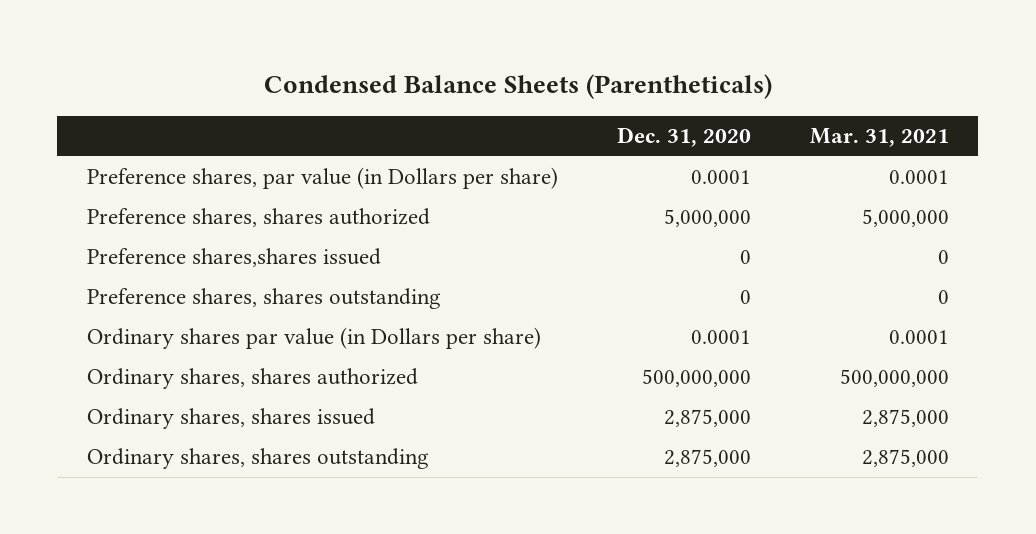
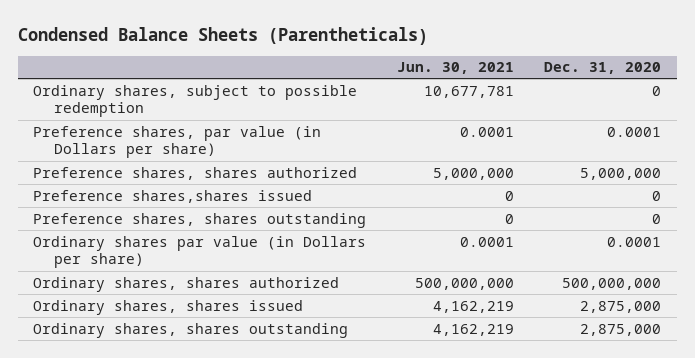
[809,128,949,148] Mar. 31, 2021 -> none
none -> [396,62,514,75] Jun. 30, 2021
none -> [33,84,358,118] Ordinary shares, subject to possible redemption

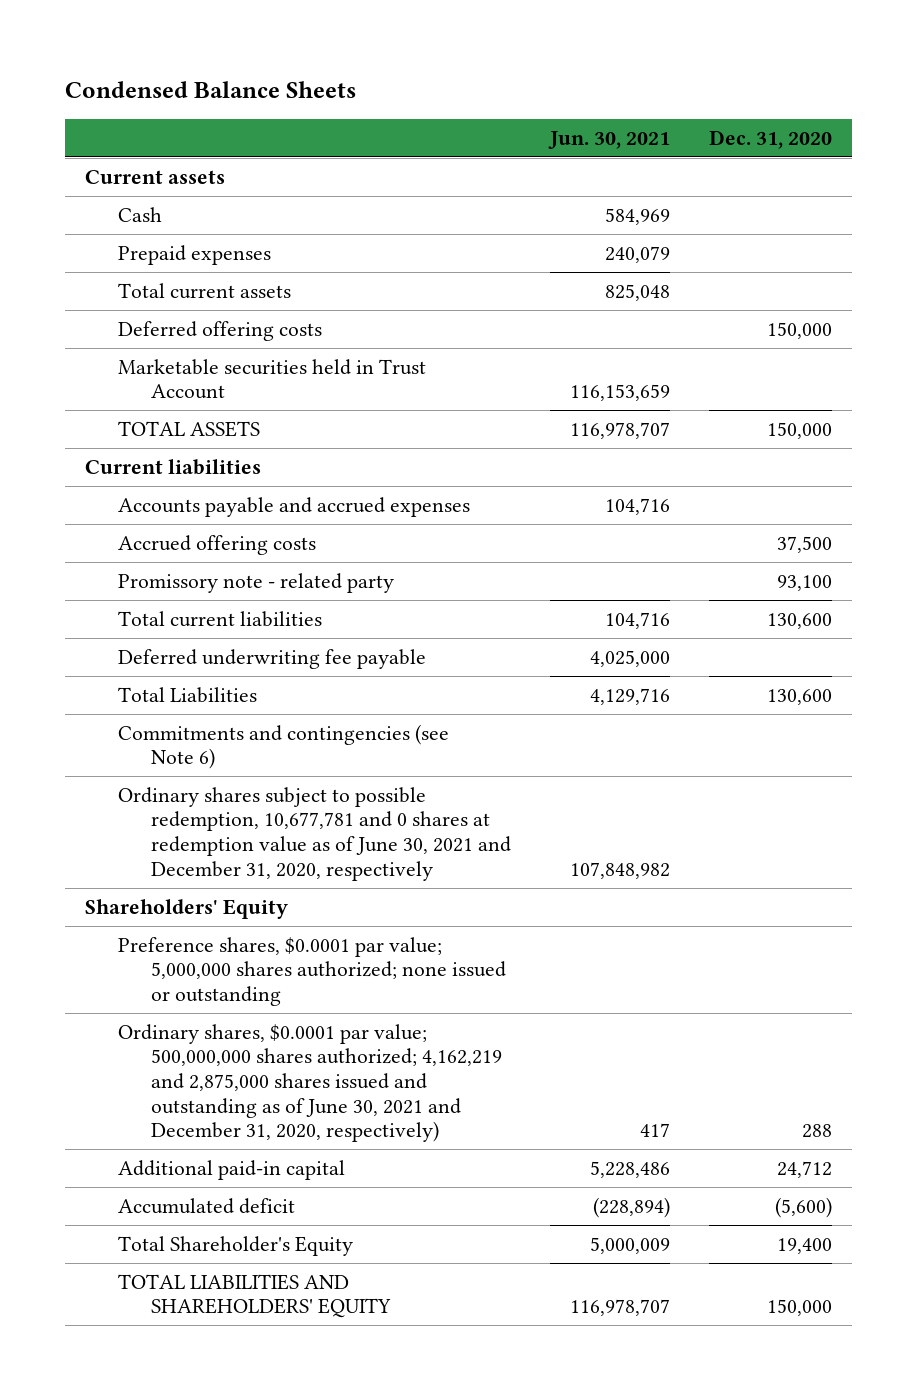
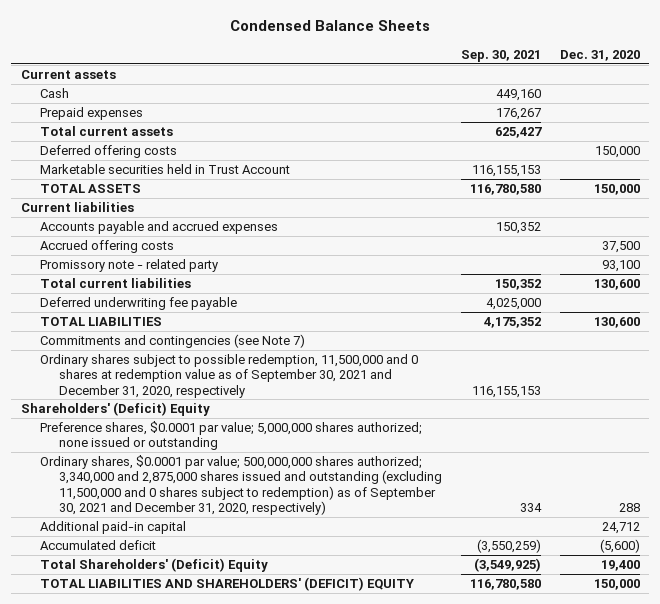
[547,131,670,150] Jun. 30, 2021 -> none
none -> [461,49,542,62] Sep. 30, 2021
[117,686,257,703] Total Liabilities -> [39,317,162,327] TOTAL LIABILITIES
[117,723,449,770] Commitments and contingencies (see Note 6) -> [39,334,305,349] Commitments and contingencies (see Note 7)
[117,786,511,881] Ordinary shares subject to possible redemption, 10,677,781 and 0 shares at redemption value as of June 30, 2021 and December 31, 2020, respectively -> [39,354,418,398] Ordinary shares subject to possible redemption, 11,500,000 and 0 shares at redemption value as of September 30, 2021 and December 31, 2020, respectively
[84,898,288,919] Shareholders' Equity -> [20,402,210,417] Shareholders' (Deficit) Equity
[117,1023,502,1143] Ordinary shares, $0.0001 par value; 500,000,000 shares authorized; 4,162,219 and 2,875,000 shares issued and outstanding as of June 30, 2021 and December 31, 2020, respectively) -> [39,455,443,515] Ordinary shares, $0.0001 par value; 500,000,000 shares authorized; 3,340,000 and 2,875,000 shares issued and outstanding (excluding 11,500,000 and 0 shares subject to redemption) as of September 30, 2021 and December 31, 2020, respectively)
[117,1235,353,1256] Total Shareholder's Equity -> [39,558,268,573] Total Shareholders' (Deficit) Equity
[117,1273,391,1319] TOTAL LIABILITIES AND SHAREHOLDERS' EQUITY -> [39,577,414,592] TOTAL LIABILITIES AND SHAREHOLDERS' (DEFICIT) EQUITY

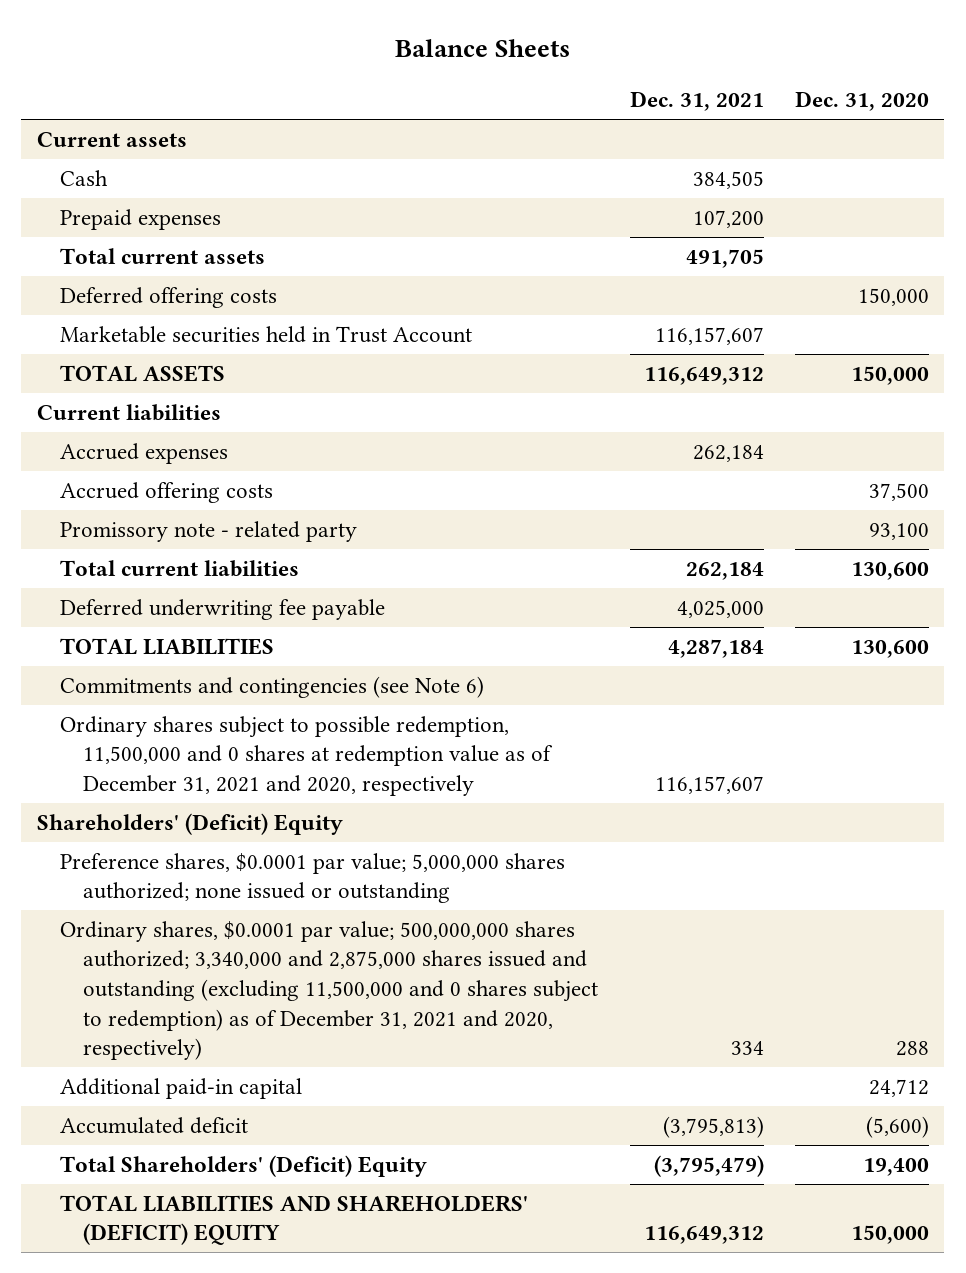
[230,20,431,32] Condensed Balance Sheets -> [394,39,570,58] Balance Sheets
[461,49,542,62] Sep. 30, 2021 -> none
none -> [629,91,764,112] Dec. 31, 2021
[39,221,278,235] Accounts payable and accrued expenses -> [60,442,229,464] Accrued expenses
[39,334,305,349] Commitments and contingencies (see Note 7) -> [60,675,485,698] Commitments and contingencies (see Note 6)
[39,354,418,398] Ordinary shares subject to possible redemption, 11,500,000 and 0 shares at redemption value as of September 30, 2021 and December 31, 2020, respectively -> [60,715,554,796] Ordinary shares subject to possible redemption, 11,500,000 and 0 shares at redemption value as of December 31, 2021 and 2020, respectively
[39,455,443,515] Ordinary shares, $0.0001 par value; 500,000,000 shares authorized; 3,340,000 and 2,875,000 shares issued and outstanding (excluding 11,500,000 and 0 shares subject to redemption) as of September 30, 2021 and December 31, 2020, respectively) -> [60,920,599,1061] Ordinary shares, $0.0001 par value; 500,000,000 shares authorized; 3,340,000 and 2,875,000 shares issued and outstanding (excluding 11,500,000 and 0 shares subject to redemption) as of December 31, 2021 and 2020, respectively)

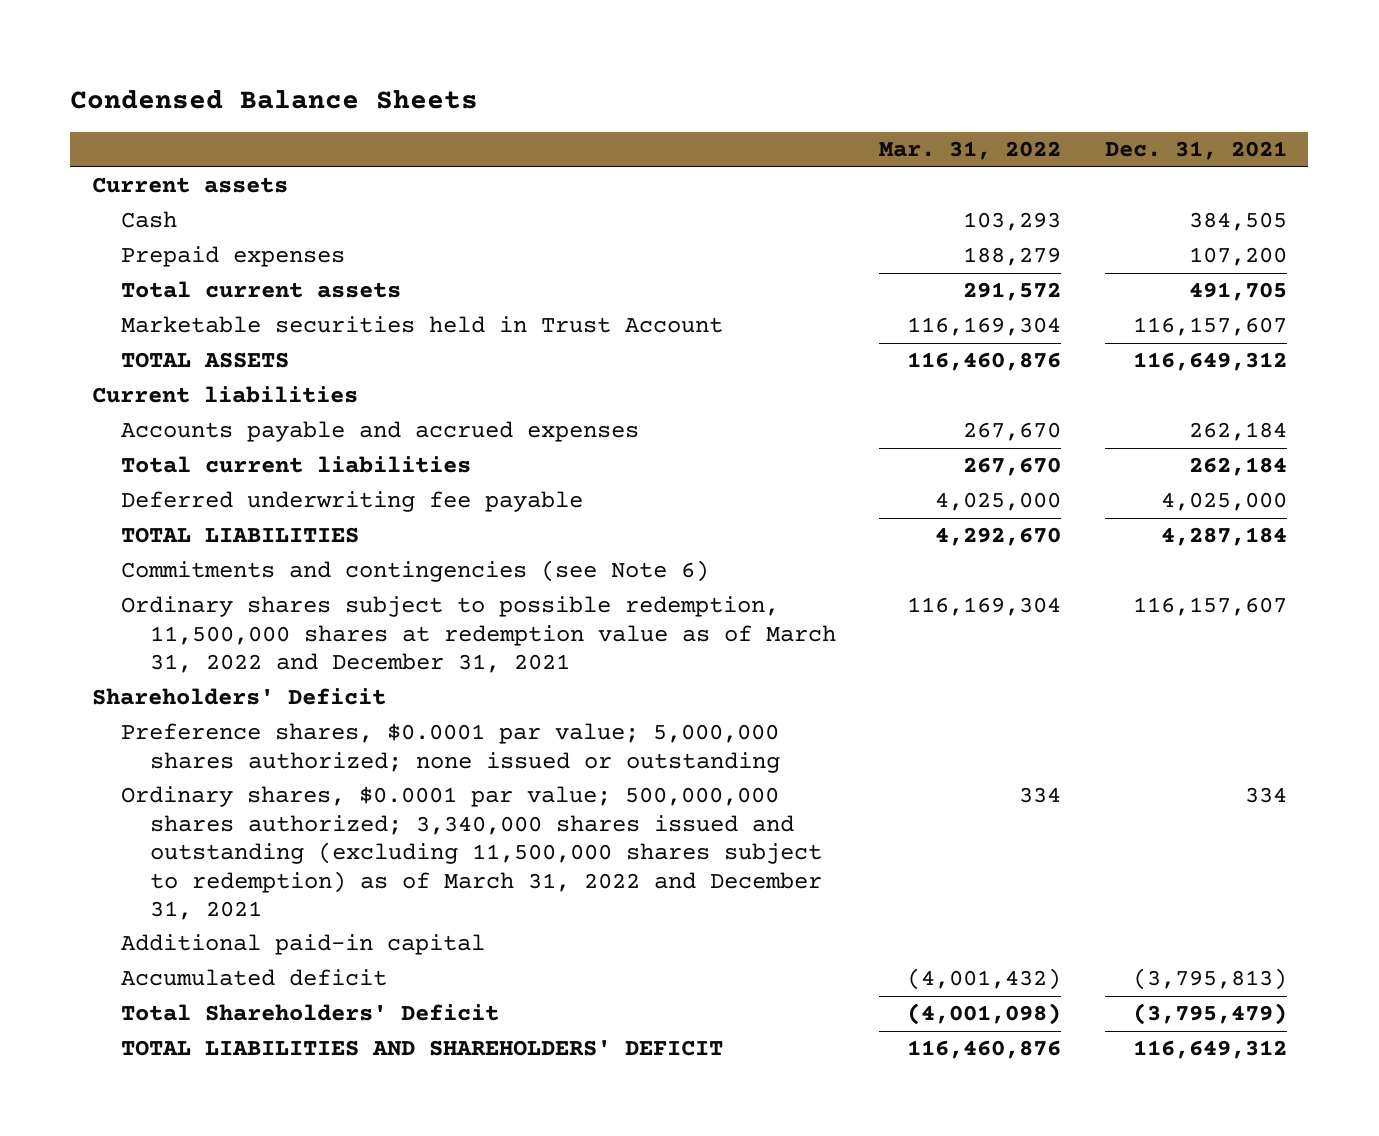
[394,39,570,58] Balance Sheets -> [70,89,479,109] Condensed Balance Sheets
[794,91,929,112] Dec. 31, 2020 -> none
none -> [879,141,1062,161] Mar. 31, 2022
[60,286,278,308] Deferred offering costs -> none
[60,481,274,503] Accrued offering costs -> none
[60,520,358,542] Promissory note - related party -> none
[60,442,229,464] Accrued expenses -> [120,421,639,443] Accounts payable and accrued expenses
[60,715,554,796] Ordinary shares subject to possible redemption, 11,500,000 and 0 shares at redemption value as of December 31, 2021 and 2020, respectively -> [120,596,836,674] Ordinary shares subject to possible redemption, 11,500,000 shares at redemption value as of March 31, 2022 and December 31, 2021
[37,812,344,835] Shareholders' (Deficit) Equity -> [91,688,386,706] Shareholders' Deficit
[60,920,599,1061] Ordinary shares, $0.0001 par value; 500,000,000 shares authorized; 3,340,000 and 2,875,000 shares issued and outstanding (excluding 11,500,000 and 0 shares subject to redemption) as of December 31, 2021 and 2020, respectively) -> [120,786,822,921] Ordinary shares, $0.0001 par value; 500,000,000 shares authorized; 3,340,000 shares issued and outstanding (excluding 11,500,000 shares subject to redemption) as of March 31, 2022 and December 31, 2021
[60,1154,428,1177] Total Shareholders' (Deficit) Equity -> [120,1004,499,1022] Total Shareholders' Deficit
[60,1194,529,1246] TOTAL LIABILITIES AND SHAREHOLDERS' (DEFICIT) EQUITY -> [120,1040,723,1057] TOTAL LIABILITIES AND SHAREHOLDERS' DEFICIT

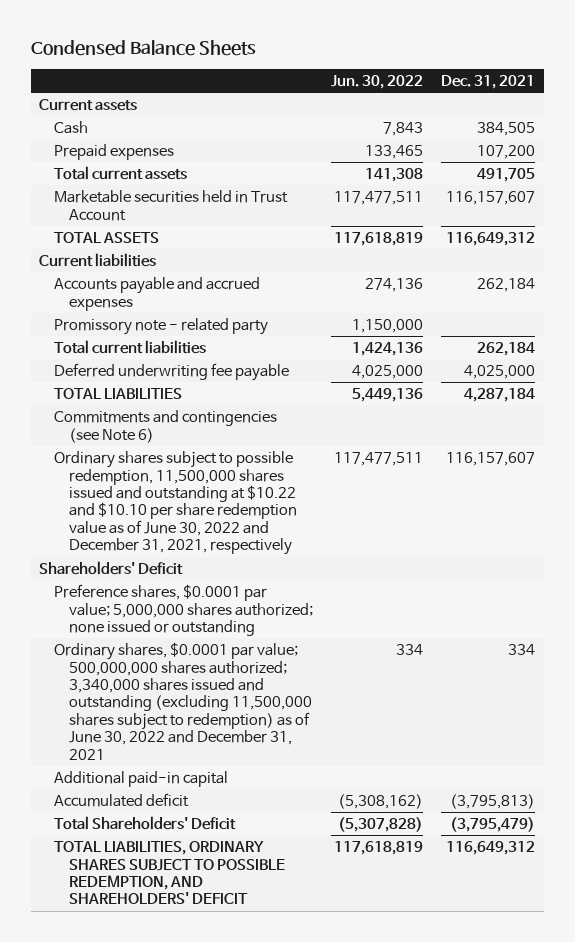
[879,141,1062,161] Mar. 31, 2022 -> none
none -> [331,75,424,90] Jun. 30, 2022
none -> [54,318,269,336] Promissory note - related party
[120,596,836,674] Ordinary shares subject to possible redemption, 11,500,000 shares at redemption value as of March 31, 2022 and December 31, 2021 -> [54,451,298,556] Ordinary shares subject to possible redemption, 11,500,000 shares issued and outstanding at $10.22 and $10.10 per share redemption value as of June 30, 2022 and December 31, 2021, respectively
[120,786,822,921] Ordinary shares, $0.0001 par value; 500,000,000 shares authorized; 3,340,000 shares issued and outstanding (excluding 11,500,000 shares subject to redemption) as of March 31, 2022 and December 31, 2021 -> [54,642,313,760] Ordinary shares, $0.0001 par value; 500,000,000 shares authorized; 3,340,000 shares issued and outstanding (excluding 11,500,000 shares subject to redemption) as of June 30, 2022 and December 31, 2021
[120,1040,723,1057] TOTAL LIABILITIES AND SHAREHOLDERS' DEFICIT -> [54,841,286,905] TOTAL LIABILITIES, ORDINARY SHARES SUBJECT TO POSSIBLE REDEMPTION, AND SHAREHOLDERS' DEFICIT

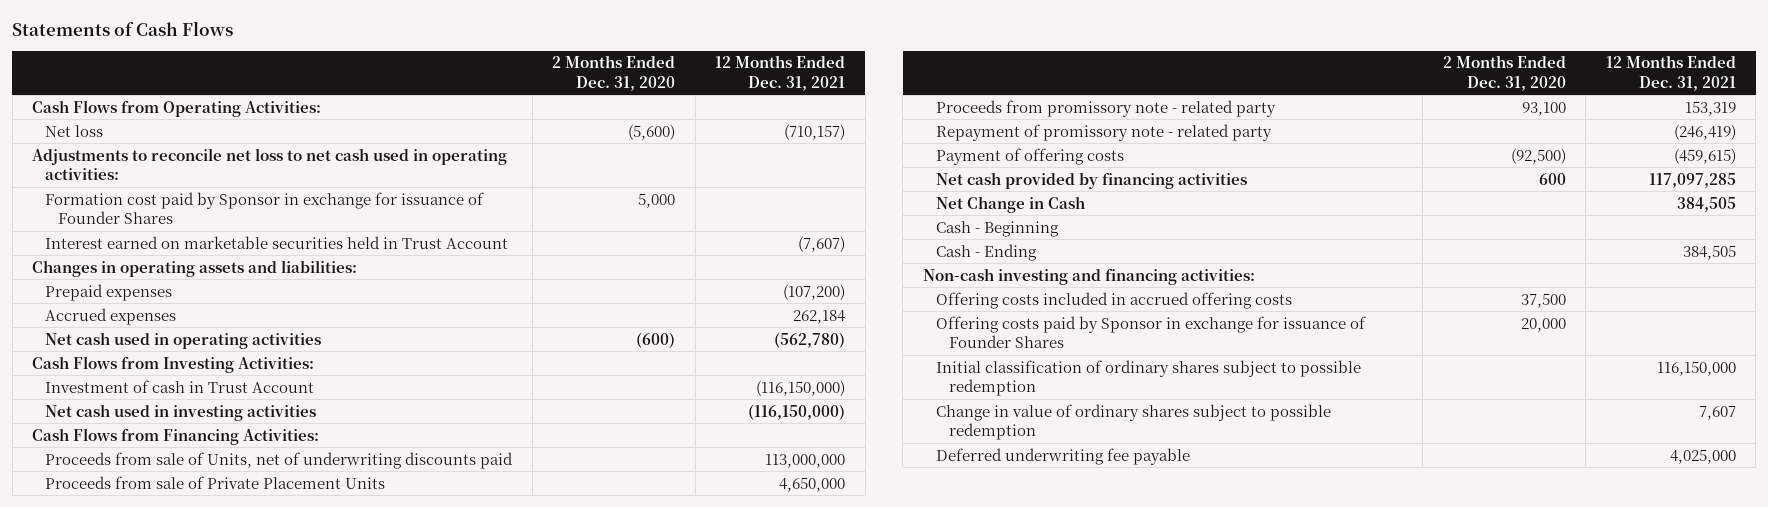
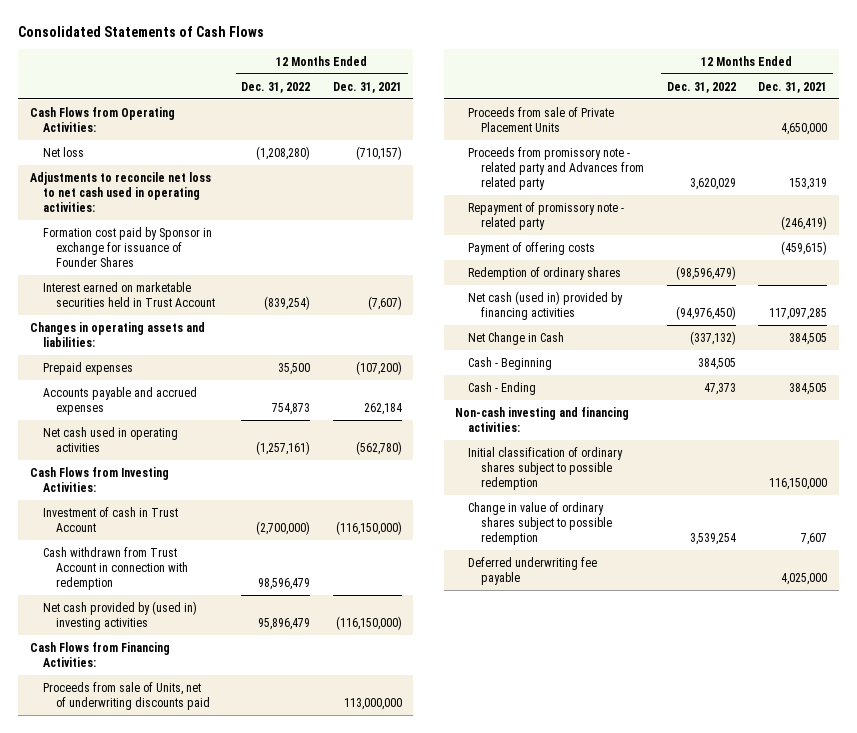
[12,20,234,36] Statements of Cash Flows -> [18,26,265,38] Consolidated Statements of Cash Flows
[552,55,676,91] 2 Months Ended Dec. 31, 2020 -> none
none -> [241,81,311,93] Dec. 31, 2022
[45,307,177,325] Accrued expenses -> [42,386,197,416] Accounts payable and accrued expenses
none -> [42,546,188,591] Cash withdrawn from Trust Account in connection with redemption
[45,403,317,421] Net cash used in investing activities -> [42,600,197,631] Net cash provided by (used in) investing activities
[935,99,1276,117] Proceeds from promissory note - related party -> [467,146,644,191] Proceeds from promissory note - related party and Advances from related party
none -> [467,266,621,280] Redemption of ordinary shares
[935,171,1247,189] Net cash provided by financing activities -> [467,290,623,321] Net cash (used in) provided by financing activities
[935,291,1292,309] Offering costs included in accrued offering costs -> none
[935,315,1366,348] Offering costs paid by Sponsor in exchange for issuance of Founder Shares -> none

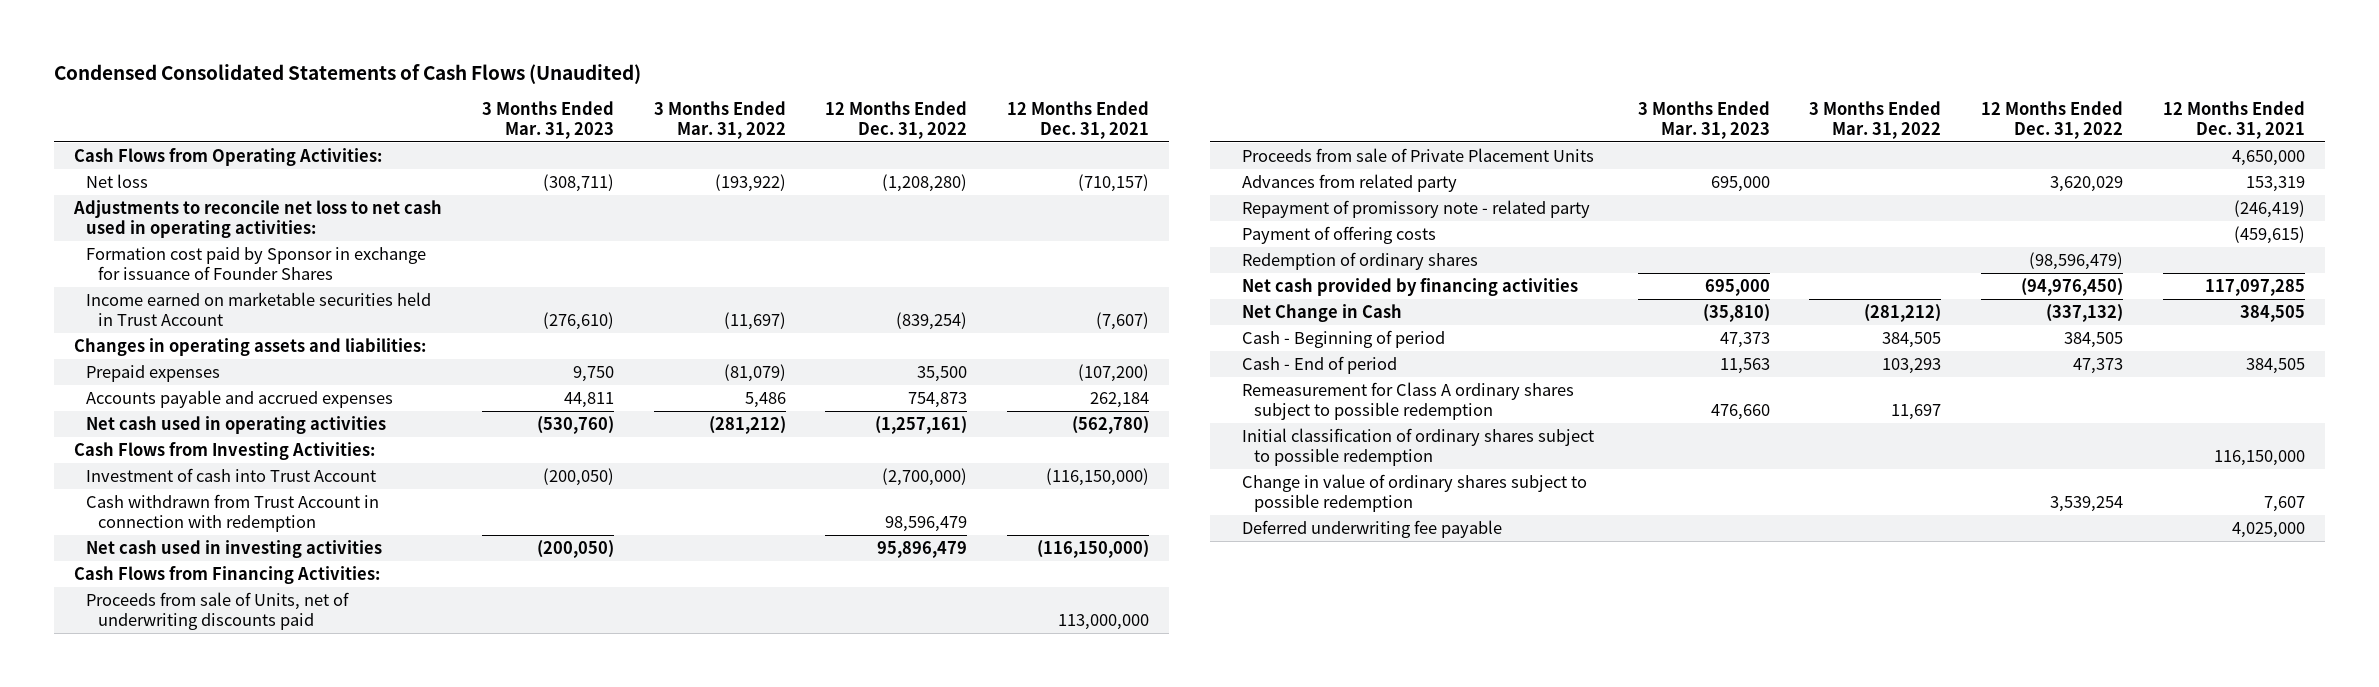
[18,26,265,38] Consolidated Statements of Cash Flows -> [54,63,642,84] Condensed Consolidated Statements of Cash Flows (Unaudited)
none -> [481,101,614,139] 3 Months Ended Mar. 31, 2023
none -> [653,101,786,139] 3 Months Ended Mar. 31, 2022
[42,281,215,308] Interest earned on marketable securities held in Trust Account -> [86,291,432,326] Income earned on marketable securities held in Trust Account
[42,506,178,533] Investment of cash in Trust Account -> [86,467,377,482] Investment of cash into Trust Account
[42,600,197,631] Net cash provided by (used in) investing activities -> [86,539,383,558] Net cash used in investing activities
[467,146,644,191] Proceeds from promissory note - related party and Advances from related party -> [1241,173,1457,192] Advances from related party
[467,290,623,321] Net cash (used in) provided by financing activities -> [1241,277,1578,296] Net cash provided by financing activities
[455,406,630,433] Non-cash investing and financing activities: -> none
[467,356,552,370] Cash - Beginning -> [1241,329,1445,348] Cash - Beginning of period
[467,381,536,395] Cash - Ending -> [1241,355,1397,374] Cash - End of period
none -> [1241,381,1574,420] Remeasurement for Class A ordinary shares subject to possible redemption

